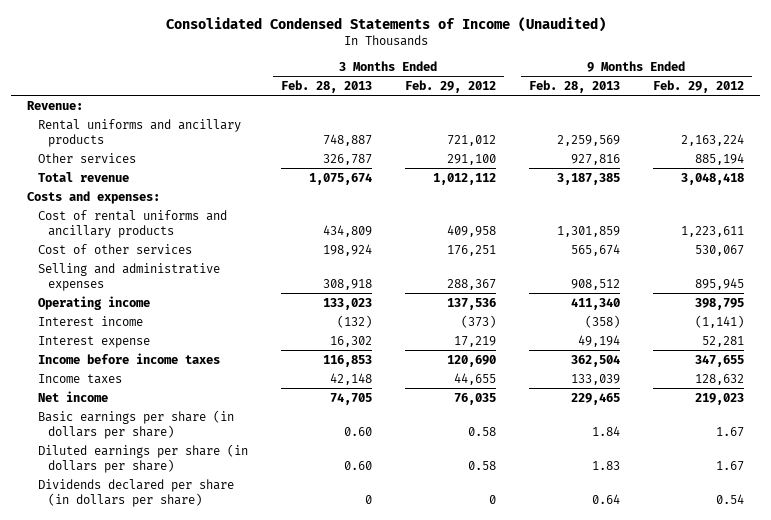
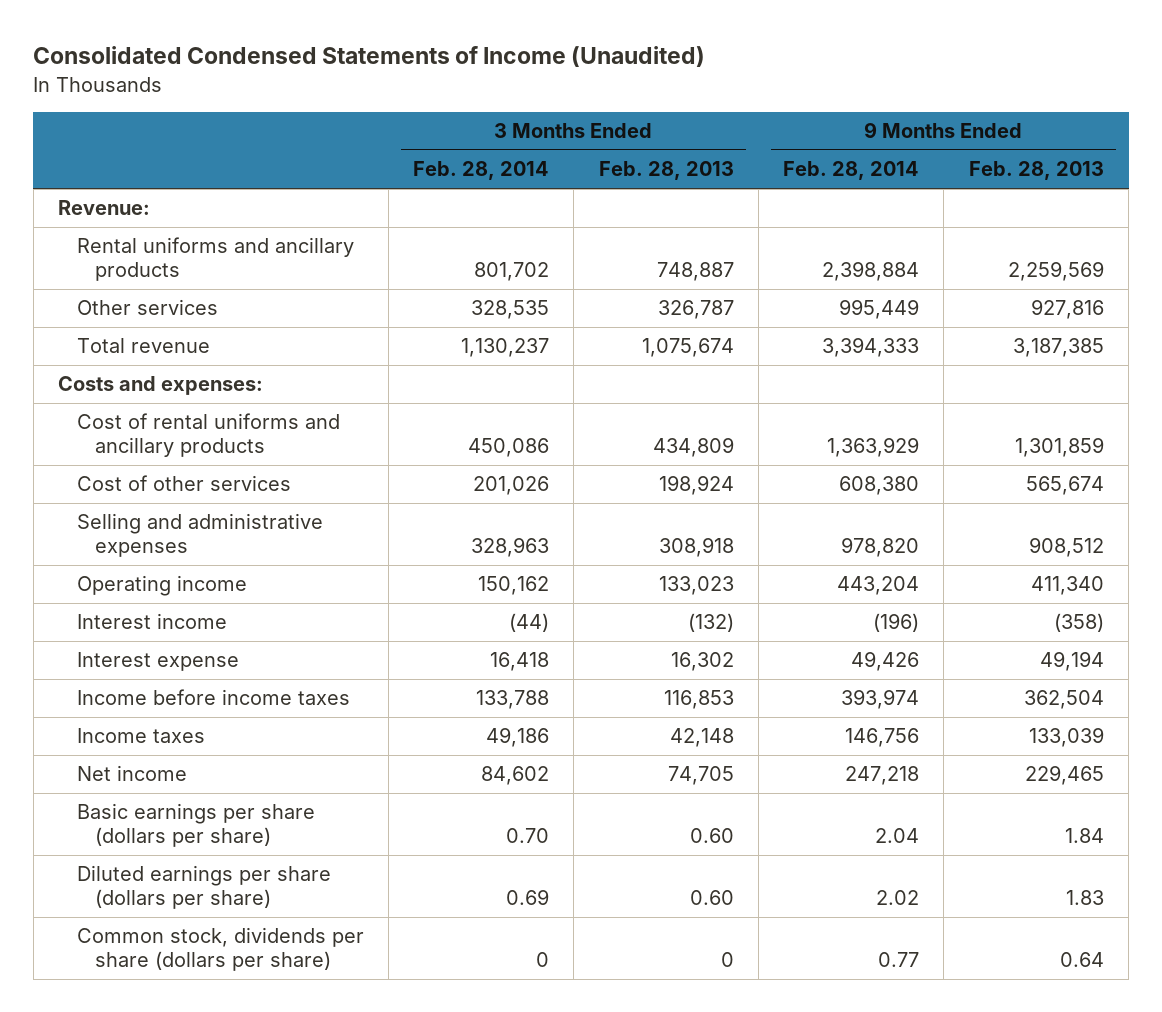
[404,79,496,93] Feb. 29, 2012 -> none
[652,79,744,93] Feb. 29, 2012 -> none
none -> [413,161,550,181] Feb. 28, 2014
none -> [783,161,920,181] Feb. 28, 2014
[37,409,234,439] Basic earnings per share (in dollars per share) -> [76,803,315,848] Basic earnings per share (dollars per share)
[37,443,248,473] Diluted earnings per share (in dollars per share) -> [76,865,331,910] Diluted earnings per share (dollars per share)
[37,478,234,507] Dividends declared per share (in dollars per share) -> [76,927,364,972] Common stock, dividends per share (dollars per share)

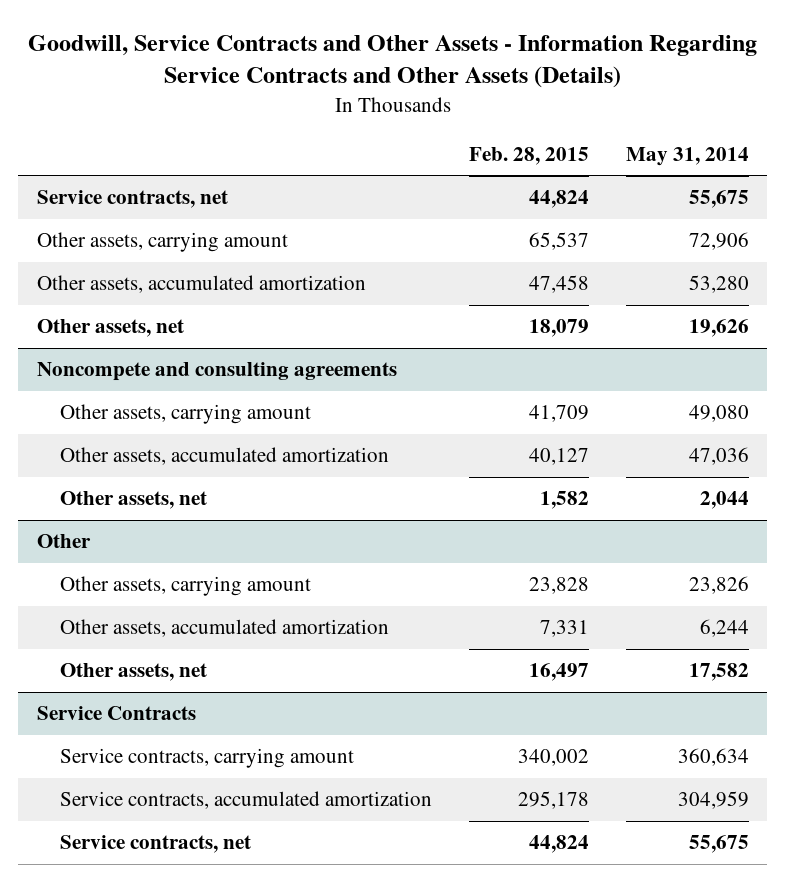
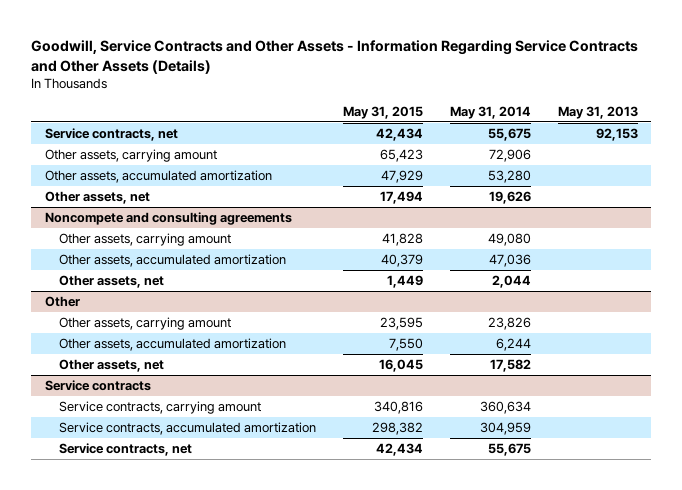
[468,146,589,165] Feb. 28, 2015 -> none
none -> [342,106,423,120] May 31, 2015
none -> [557,106,638,120] May 31, 2013
[36,706,196,721] Service Contracts -> [44,379,151,391] Service contracts

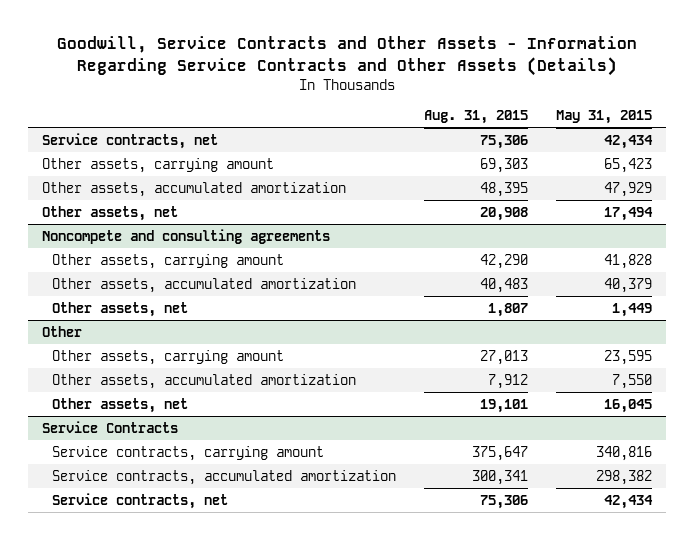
[449,106,531,120] May 31, 2014 -> none
[557,106,638,120] May 31, 2013 -> none
none -> [424,110,529,125] Aug. 31, 2015
[44,379,151,391] Service contracts -> [41,420,178,433] Service Contracts

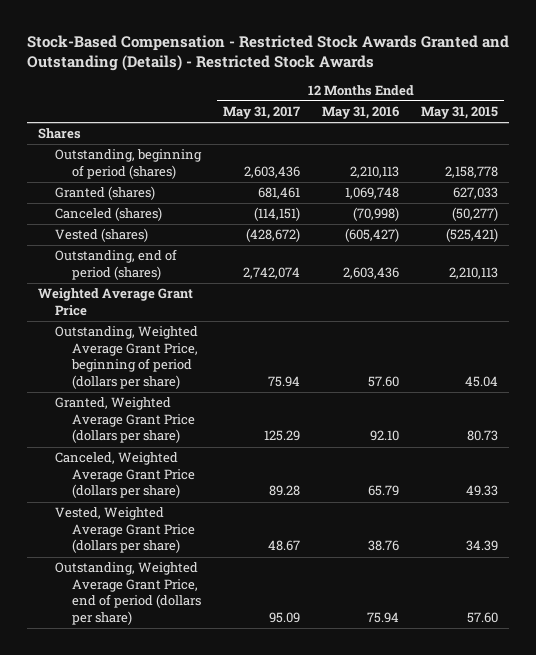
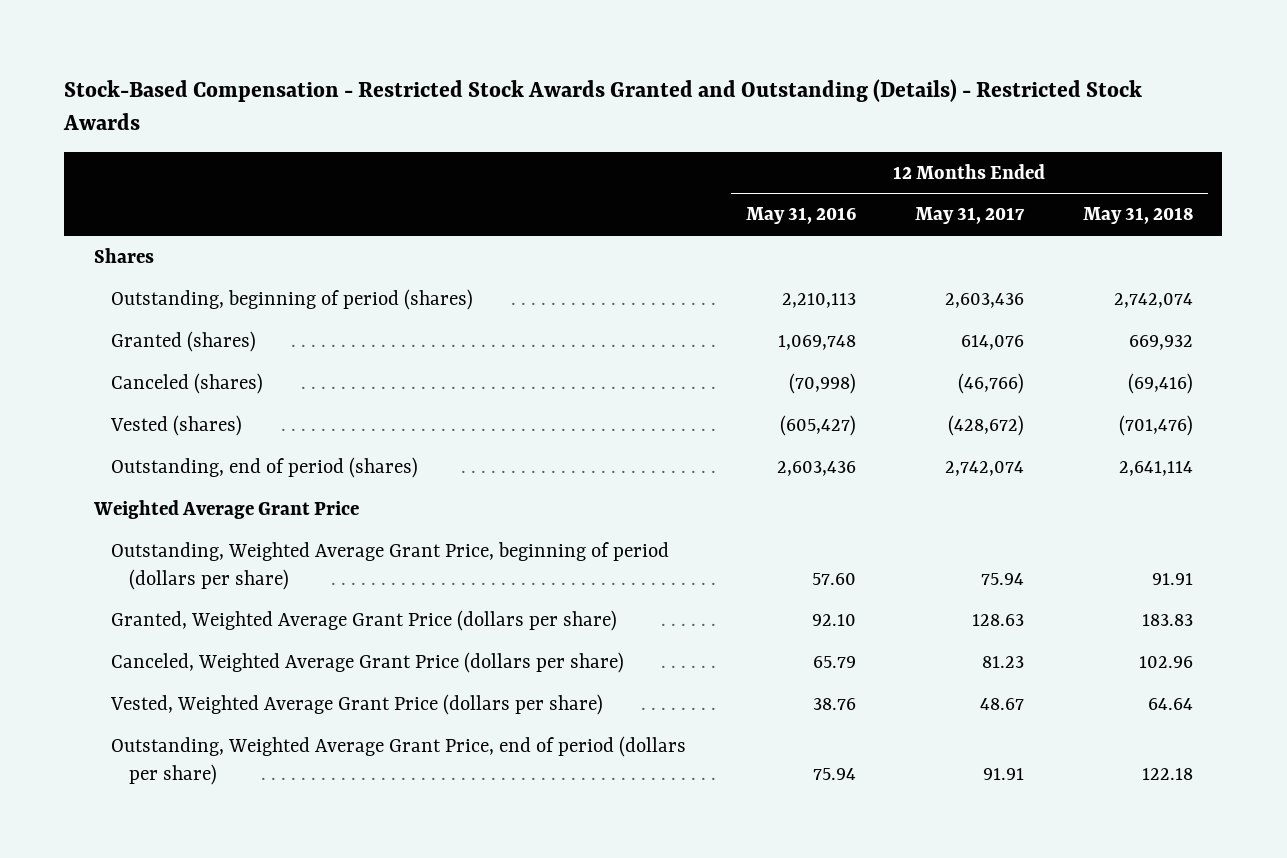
[421,106,499,120] May 31, 2015 -> none
none -> [1082,207,1193,225] May 31, 2018
[257,187,300,200] 681,461 -> [960,334,1024,350] 614,076
[253,207,300,222] (114,151) -> [957,372,1024,394] (46,766)
[263,430,300,442] 125.29 -> [971,613,1024,626] 128.63
[268,485,300,497] 89.28 -> [981,655,1024,668] 81.23
[268,612,300,624] 95.09 -> [982,767,1024,780] 91.91

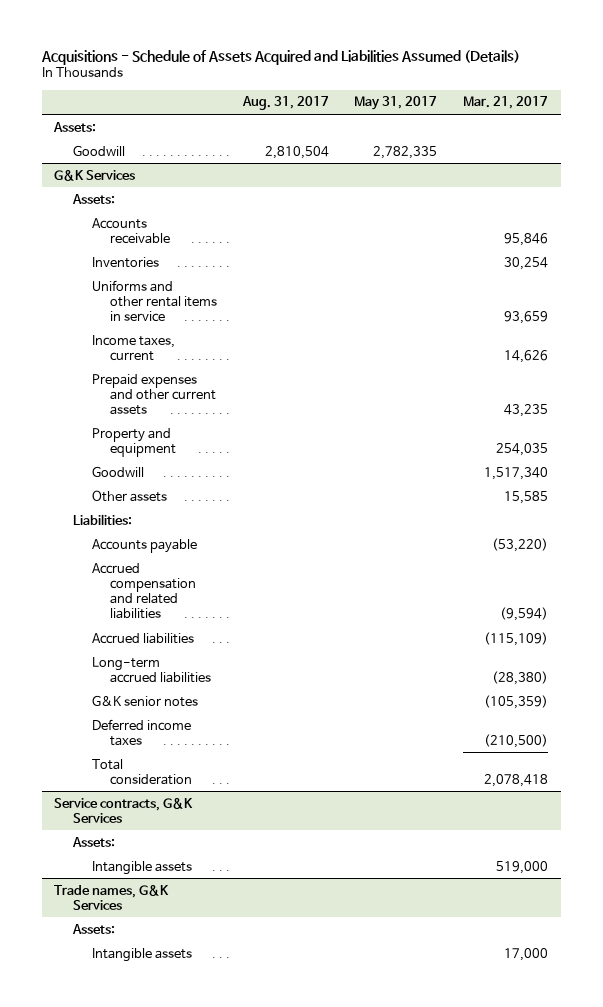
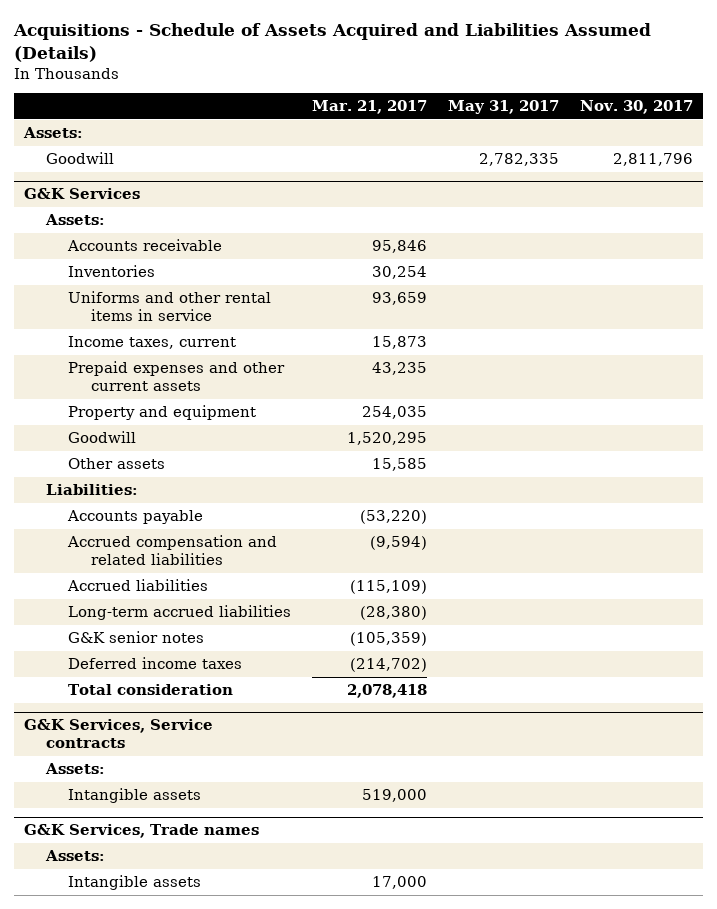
[241,96,329,111] Aug. 31, 2017 -> none
none -> [579,100,693,115] Nov. 30, 2017
[504,349,549,363] 14,626 -> [372,336,428,350] 15,873
[484,466,549,480] 1,517,340 -> [347,432,428,446] 1,520,295
[484,733,549,748] (210,500) -> [350,658,428,673] (214,702)
[54,797,194,823] Service contracts, G&K Services -> [24,719,214,749] G&K Services, Service contracts
[54,884,170,910] Trade names, G&K Services -> [24,824,260,839] G&K Services, Trade names

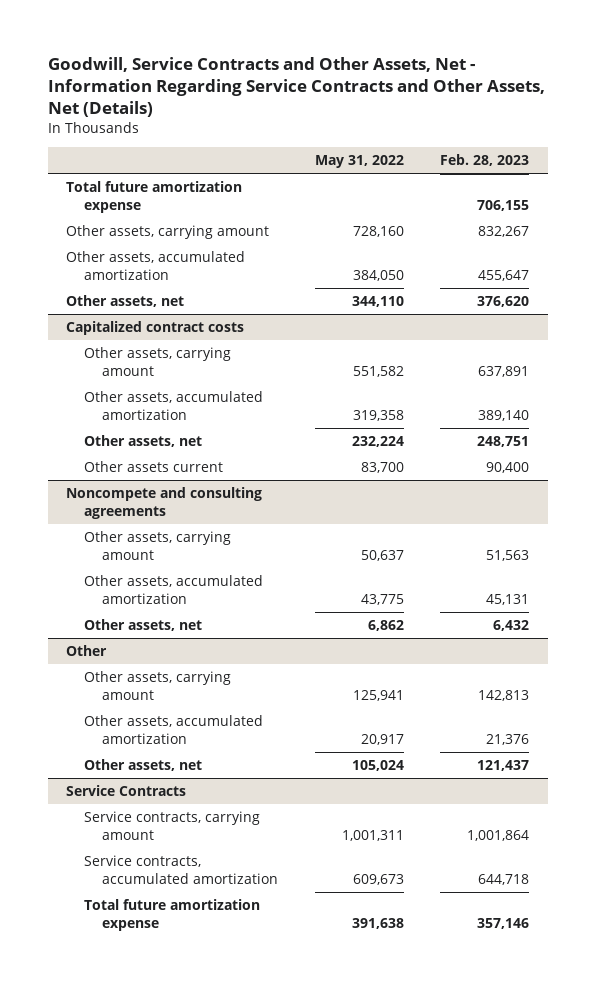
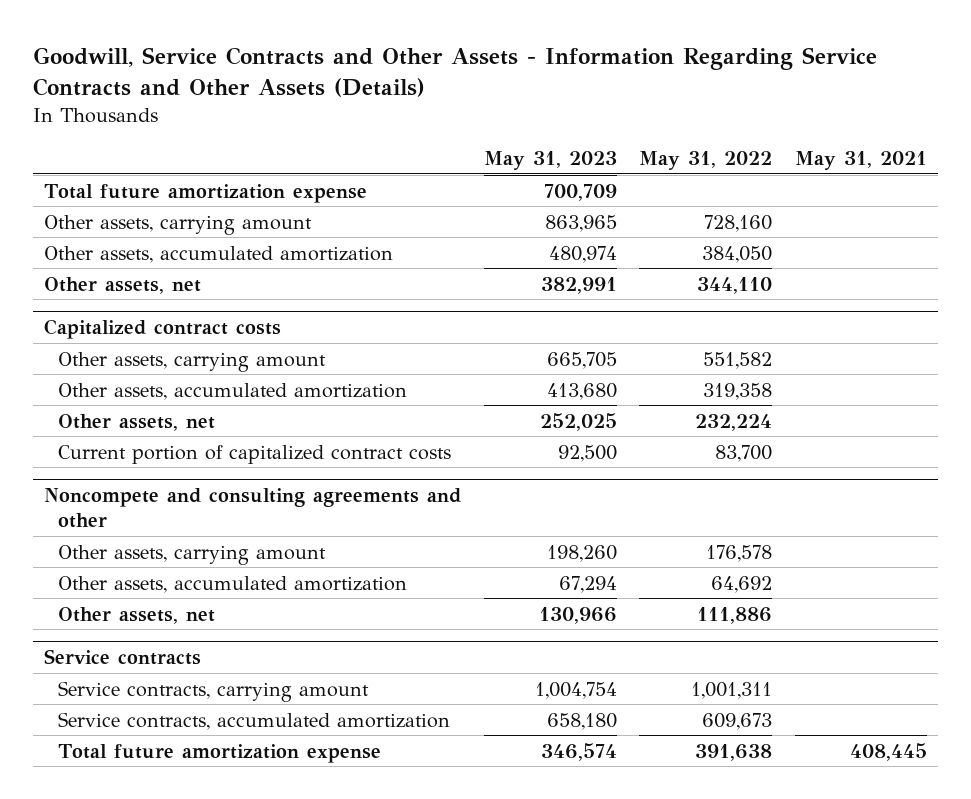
[47,56,545,117] Goodwill, Service Contracts and Other Assets, Net - Information Regarding Service Contracts and Other Assets, Net (Details) -> [32,46,877,98] Goodwill, Service Contracts and Other Assets - Information Regarding Service Contracts and Other Assets (Details)
[440,153,530,166] Feb. 28, 2023 -> none
none -> [483,150,617,170] May 31, 2023
none -> [795,150,928,170] May 31, 2021
[65,645,107,657] Other -> none
[84,671,232,701] Other assets, carrying amount -> none
[84,715,264,745] Other assets, accumulated amortization -> none
[84,759,203,772] Other assets, net -> none
[84,461,224,473] Other assets current -> [58,444,452,464] Current portion of capitalized contract costs
[65,487,262,520] Noncompete and consulting agreements -> [44,488,462,528] Noncompete and consulting agreements and other
[360,550,404,562] 50,637 -> [706,544,773,562] 176,578
[360,594,404,606] 43,775 -> [711,575,773,593] 64,692
[367,620,404,632] 6,862 -> [697,606,773,624] 111,886
[65,785,186,797] Service Contracts -> [44,649,202,666] Service contracts

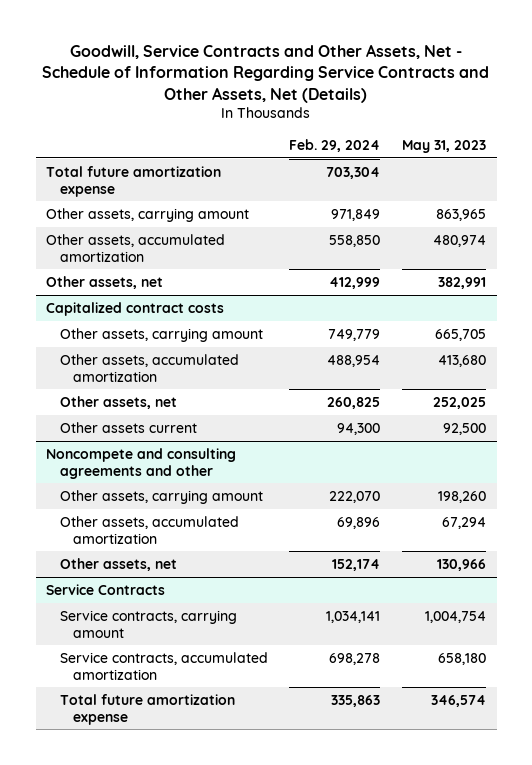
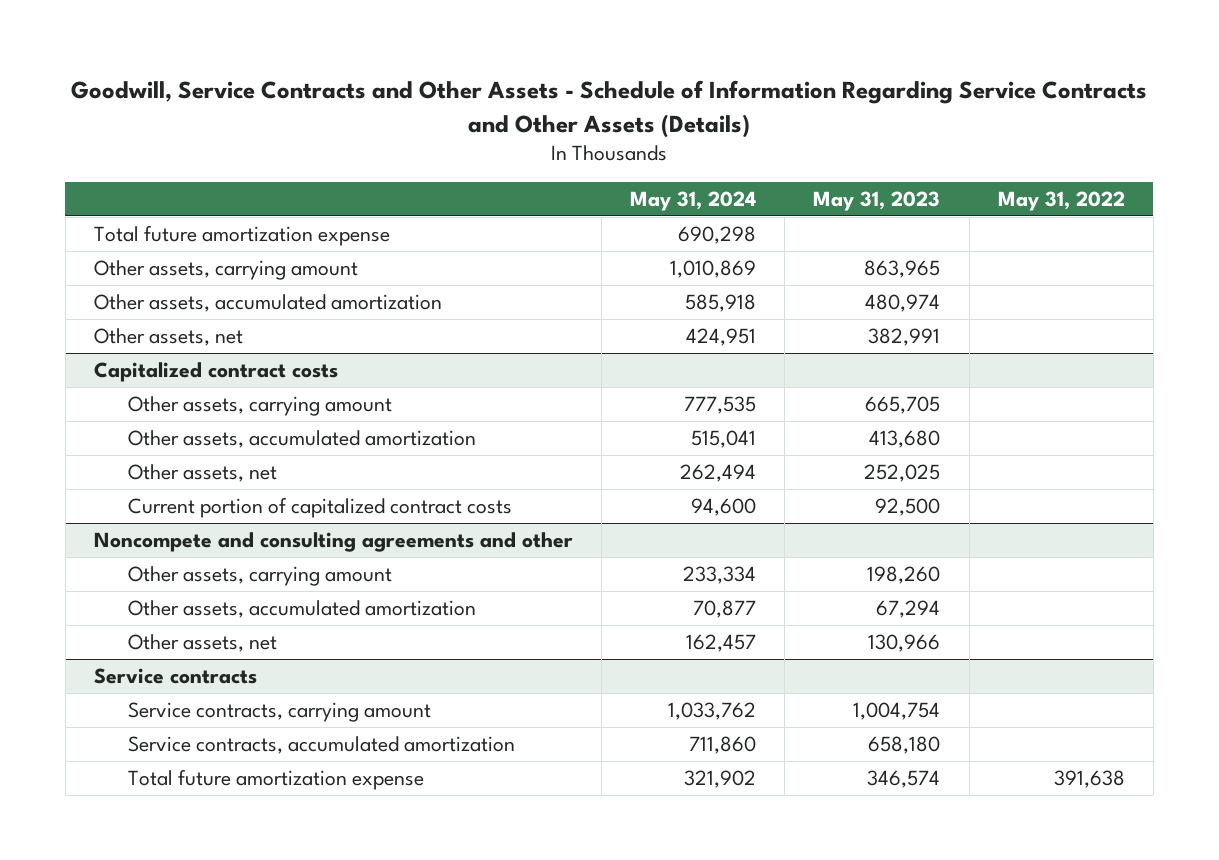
[42,43,490,103] Goodwill, Service Contracts and Other Assets, Net - Schedule of Information Regarding Service Contracts and Other Assets, Net (Details) -> [71,80,1148,138] Goodwill, Service Contracts and Other Assets - Schedule of Information Regarding Service Contracts and Other Assets (Details)
[289,138,381,152] Feb. 29, 2024 -> none
none -> [630,190,757,211] May 31, 2024
none -> [997,190,1125,211] May 31, 2022
[59,421,197,433] Other assets current -> [127,497,512,519] Current portion of capitalized contract costs
[46,583,166,595] Service Contracts -> [93,668,257,685] Service contracts

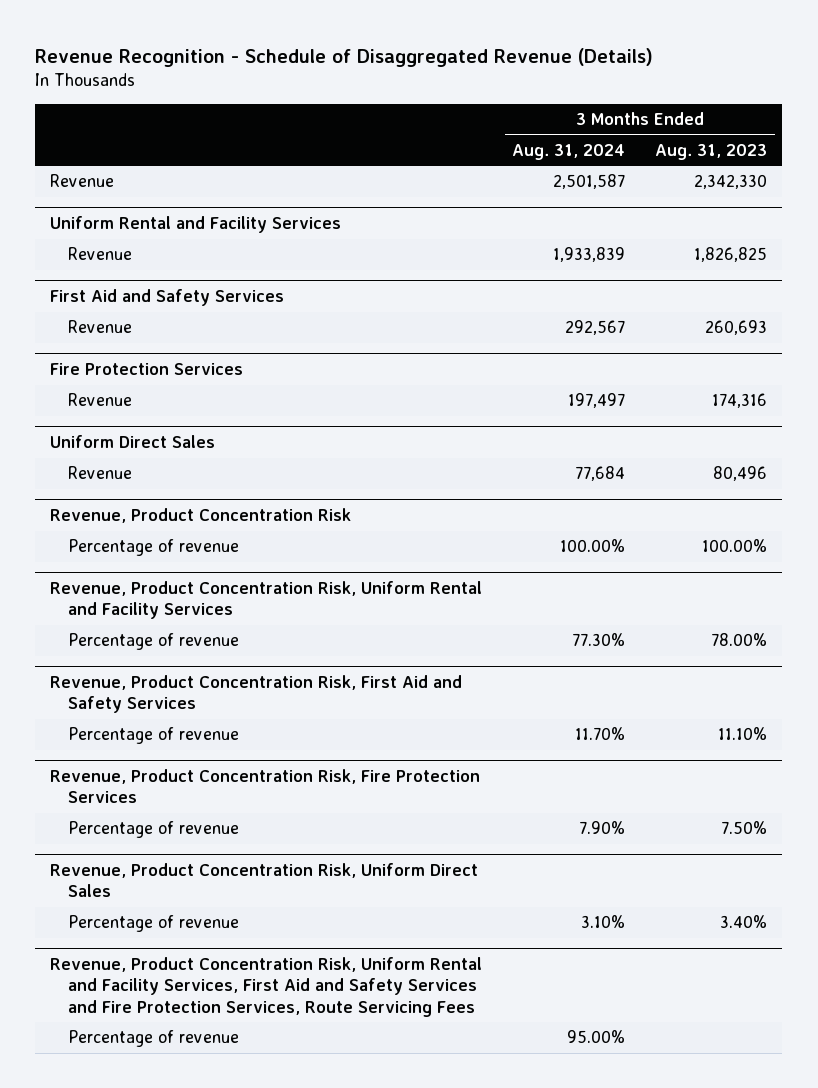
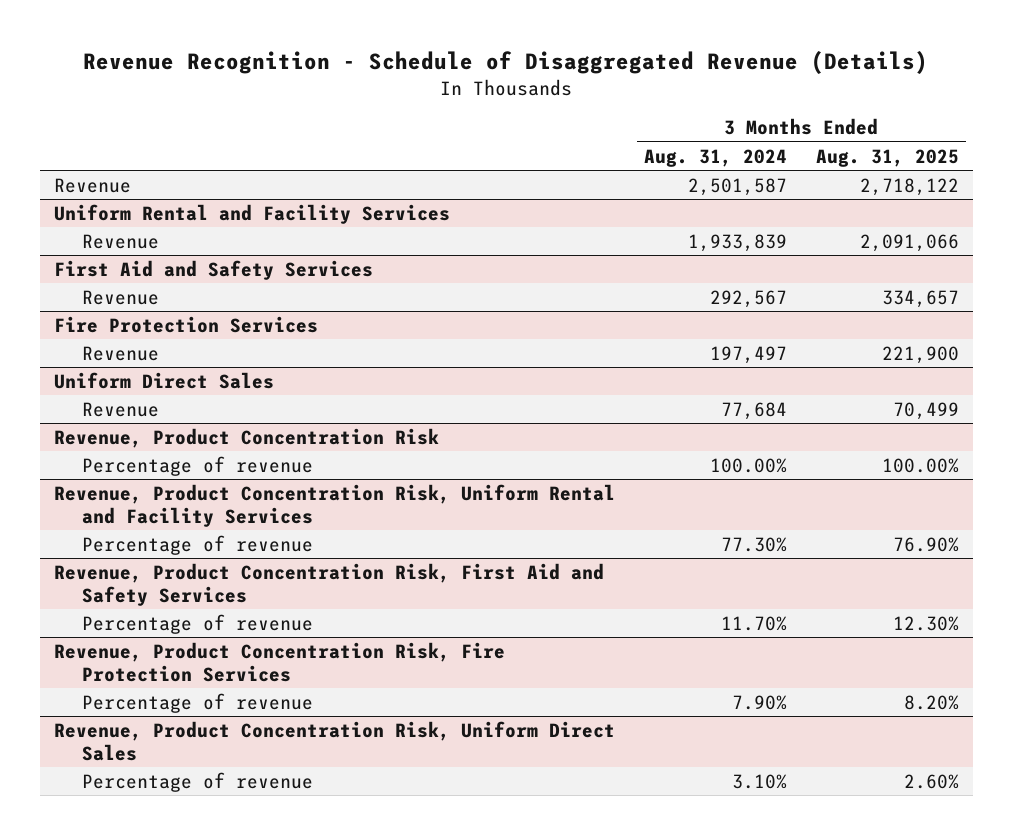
[655,143,768,160] Aug. 31, 2023 -> none
none -> [815,148,959,167] Aug. 31, 2025
[50,957,483,1017] Revenue, Product Concentration Risk, Uniform Rental and Facility Services, First Aid and Safety Services and Fire Protection Services, Route Servicing Fees -> none
[67,1030,239,1048] Percentage of revenue -> none

